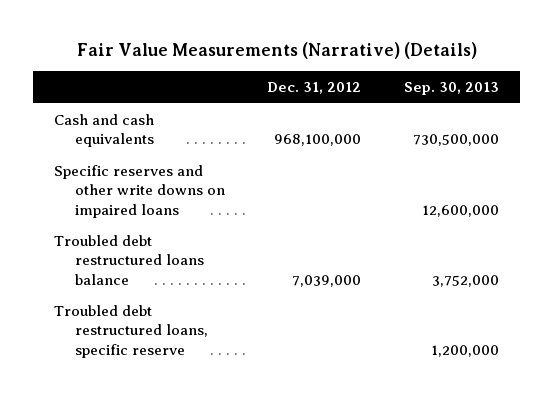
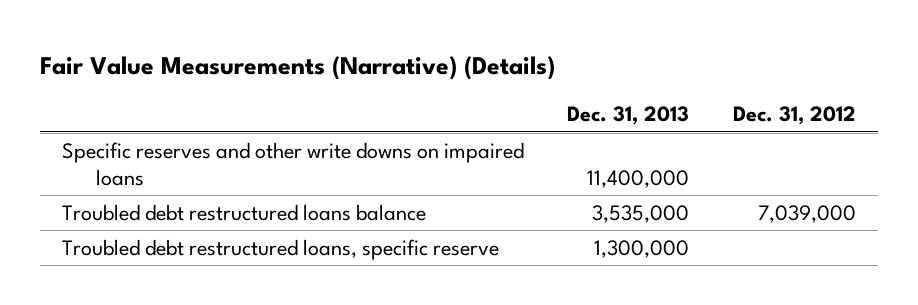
[404,82,500,96] Sep. 30, 2013 -> none
none -> [567,106,690,126] Dec. 31, 2013
[54,113,155,148] Cash and cash equivalents -> none

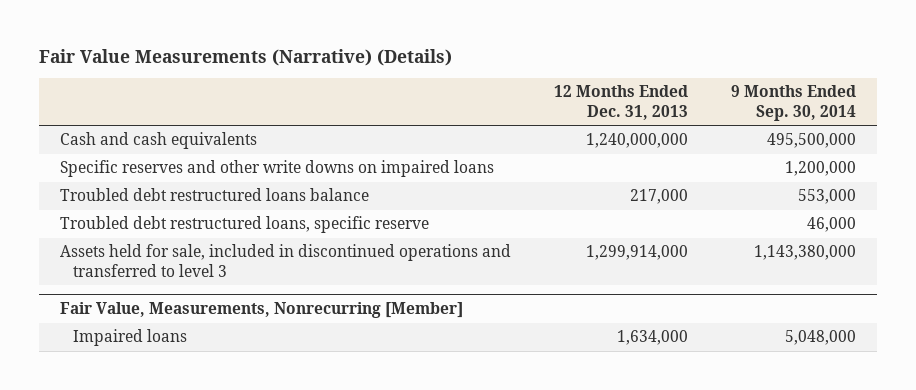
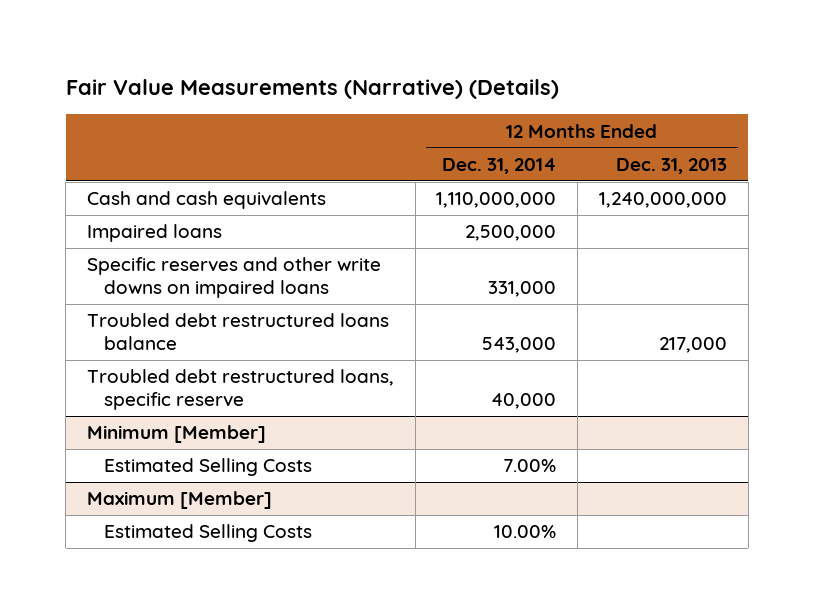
[730,85,856,121] 9 Months Ended Sep. 30, 2014 -> none
none -> [442,157,557,174] Dec. 31, 2014
none -> [86,224,222,243] Impaired loans
[60,244,512,278] Assets held for sale, included in discontinued operations and transferred to level 3 -> none
[60,302,464,319] Fair Value, Measurements, Nonrecurring [Member] -> none
[73,329,188,347] Impaired loans -> none
none -> [86,425,266,444] Minimum [Member]
none -> [104,458,313,477] Estimated Selling Costs
none -> [86,491,272,510] Maximum [Member]
none -> [104,524,313,543] Estimated Selling Costs

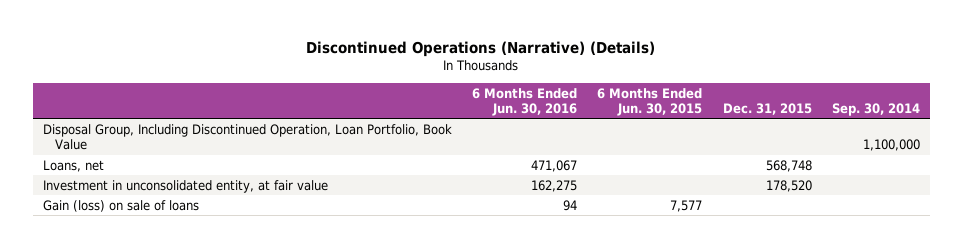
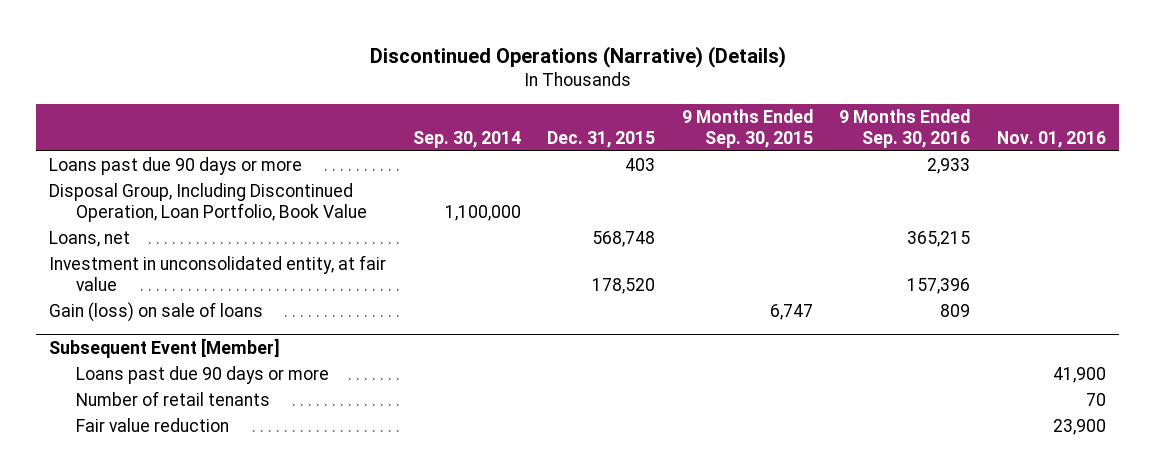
[472,87,578,116] 6 Months Ended Jun. 30, 2016 -> none
[597,87,703,116] 6 Months Ended Jun. 30, 2015 -> none
none -> [681,108,813,148] 9 Months Ended Sep. 30, 2015
none -> [839,108,971,148] 9 Months Ended Sep. 30, 2016
none -> [996,130,1106,148] Nov. 01, 2016
none -> [49,157,303,176] Loans past due 90 days or more
none -> [49,337,281,358] Subsequent Event [Member]
none -> [76,366,330,385] Loans past due 90 days or more
none -> [76,391,271,407] Number of retail tenants
none -> [76,418,230,433] Fair value reduction

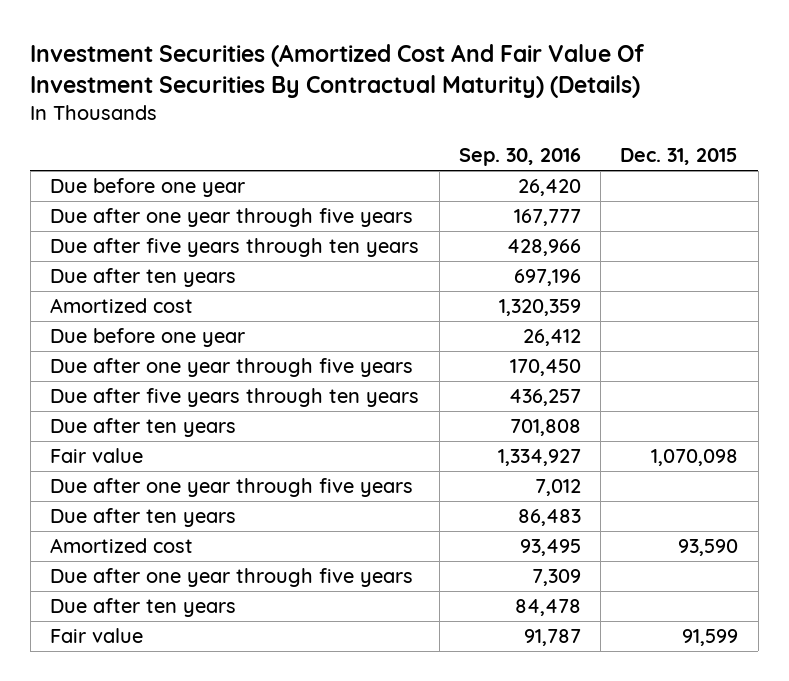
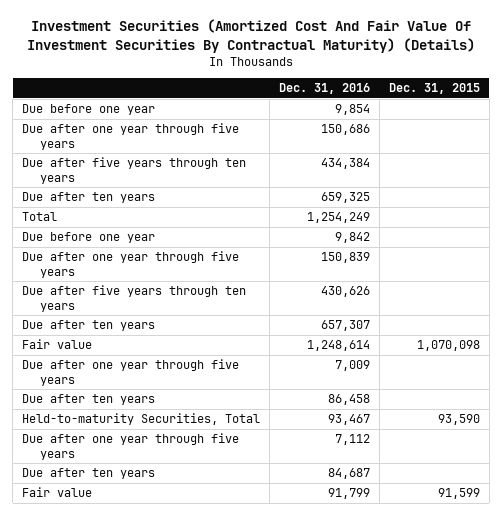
[458,148,581,167] Sep. 30, 2016 -> none
none -> [279,83,371,95] Dec. 31, 2016
[50,298,194,314] Amortized cost -> [22,212,58,222] Total
[50,538,194,554] Amortized cost -> [22,413,261,426] Held-to-maturity Securities, Total

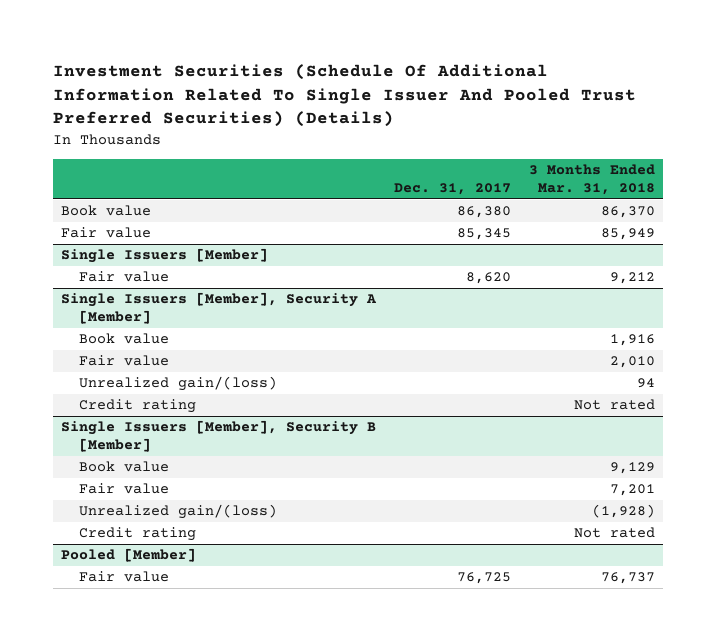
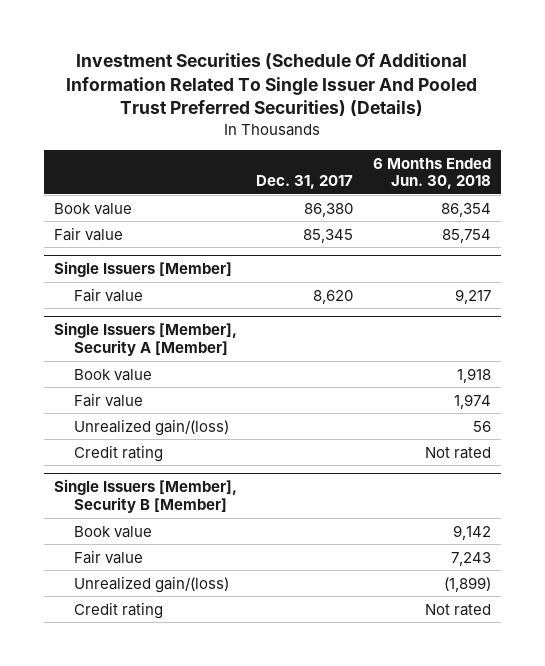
[528,164,655,196] 3 Months Ended Mar. 31, 2018 -> none
none -> [373,157,492,190] 6 Months Ended Jun. 30, 2018
[61,548,197,563] Pooled [Member] -> none
[79,571,170,583] Fair value -> none

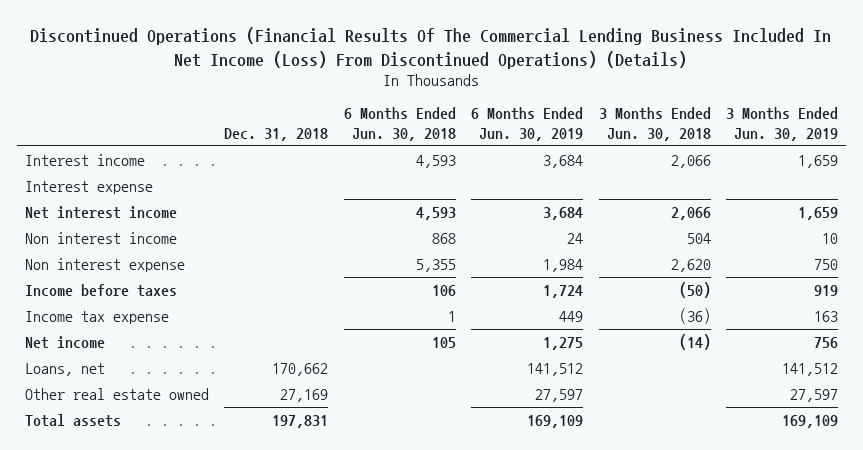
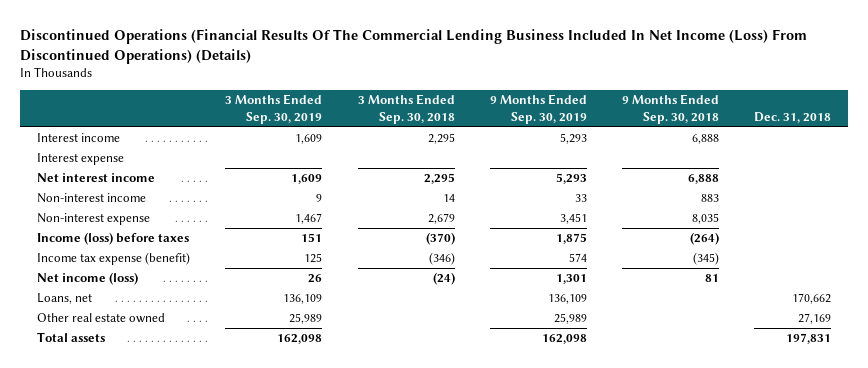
[343,107,456,141] 6 Months Ended Jun. 30, 2018 -> none
[471,107,584,141] 6 Months Ended Jun. 30, 2019 -> none
[598,107,711,141] 3 Months Ended Jun. 30, 2018 -> none
[725,107,838,141] 3 Months Ended Jun. 30, 2019 -> none
none -> [225,93,323,124] 3 Months Ended Sep. 30, 2019
none -> [357,93,455,124] 3 Months Ended Sep. 30, 2018
none -> [489,93,587,124] 9 Months Ended Sep. 30, 2019
none -> [621,93,719,124] 9 Months Ended Sep. 30, 2018
[24,231,177,244] Non interest income -> [37,193,147,204] Non-interest income
[24,257,185,272] Non interest expense -> [37,213,151,226] Non-interest expense
[24,283,177,297] Income before taxes -> [37,232,190,246] Income (loss) before taxes
[24,310,169,324] Income tax expense -> [37,252,191,266] Income tax expense (benefit)
[24,335,105,349] Net income -> [37,272,139,286] Net income (loss)

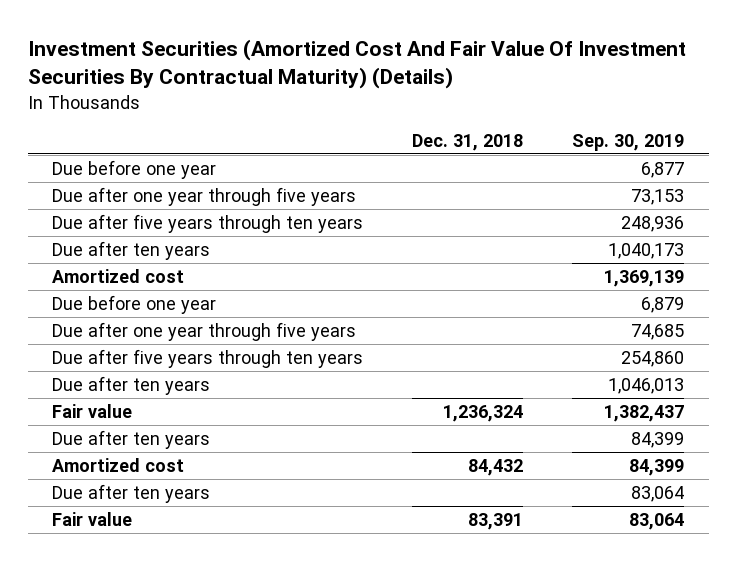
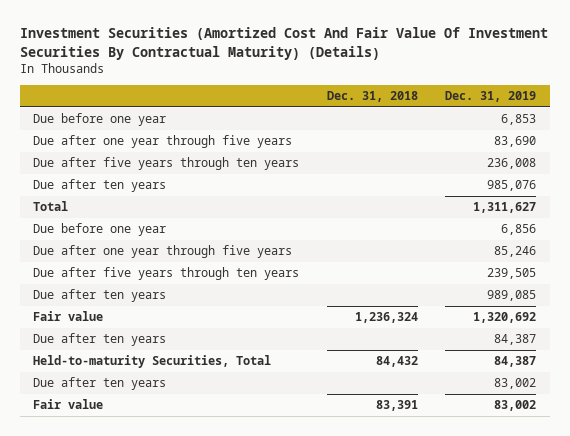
[572,133,685,151] Sep. 30, 2019 -> none
none -> [445,91,537,103] Dec. 31, 2019
[52,268,185,283] Amortized cost -> [33,201,69,212] Total
[52,457,185,472] Amortized cost -> [33,355,272,369] Held-to-maturity Securities, Total

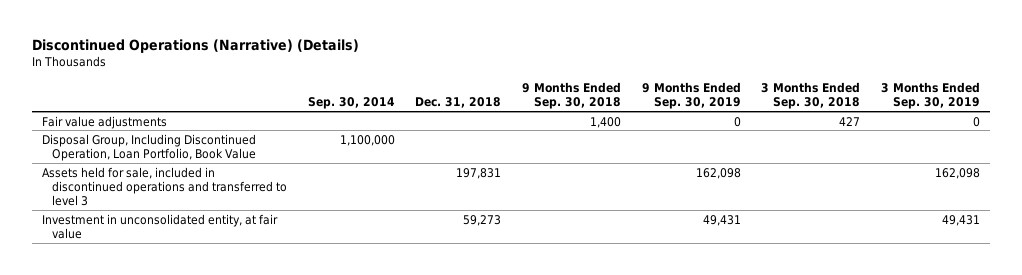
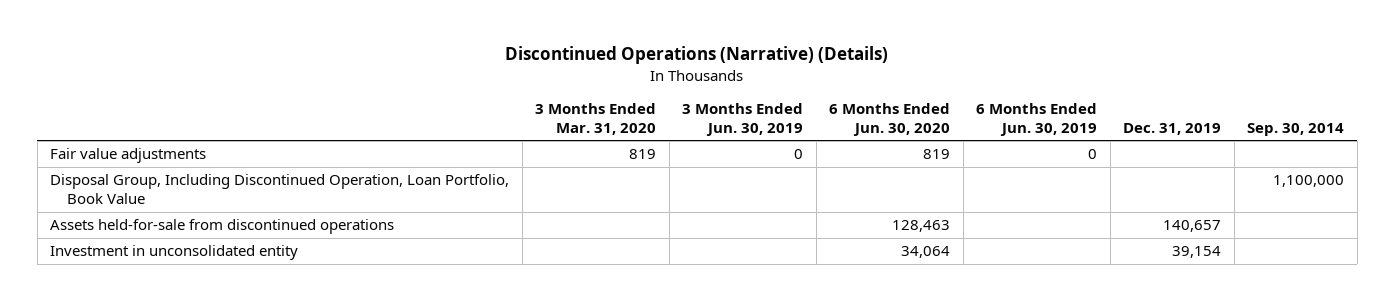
[415,97,502,109] Dec. 31, 2018 -> none
[521,81,621,110] 9 Months Ended Sep. 30, 2018 -> none
[641,81,741,110] 9 Months Ended Sep. 30, 2019 -> none
[761,81,861,110] 3 Months Ended Sep. 30, 2018 -> none
[880,81,980,110] 3 Months Ended Sep. 30, 2019 -> none
none -> [535,102,657,135] 3 Months Ended Mar. 31, 2020
none -> [682,102,804,136] 3 Months Ended Jun. 30, 2019
none -> [829,102,951,136] 6 Months Ended Jun. 30, 2020
none -> [976,102,1098,136] 6 Months Ended Jun. 30, 2019
none -> [1123,122,1222,135] Dec. 31, 2019
[42,166,288,207] Assets held for sale, included in discontinued operations and transferred to level 3 -> [50,219,395,235] Assets held-for-sale from discontinued operations
[42,213,279,239] Investment in unconsolidated entity, at fair value -> [50,245,299,261] Investment in unconsolidated entity

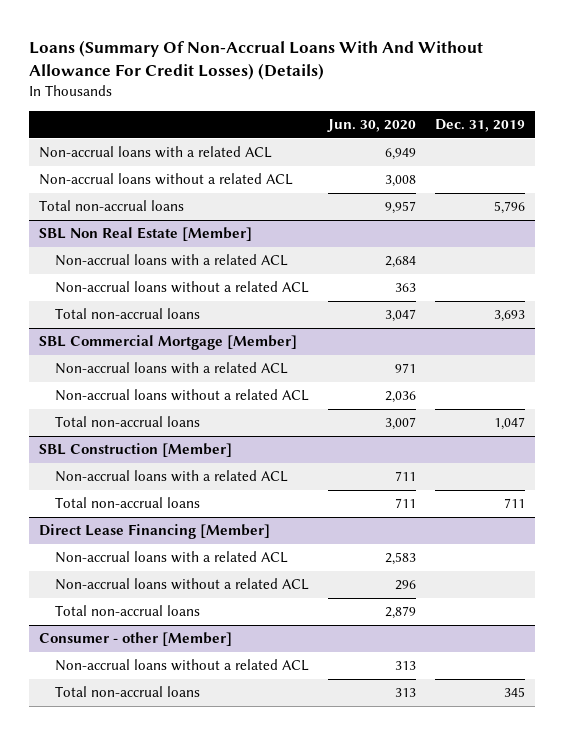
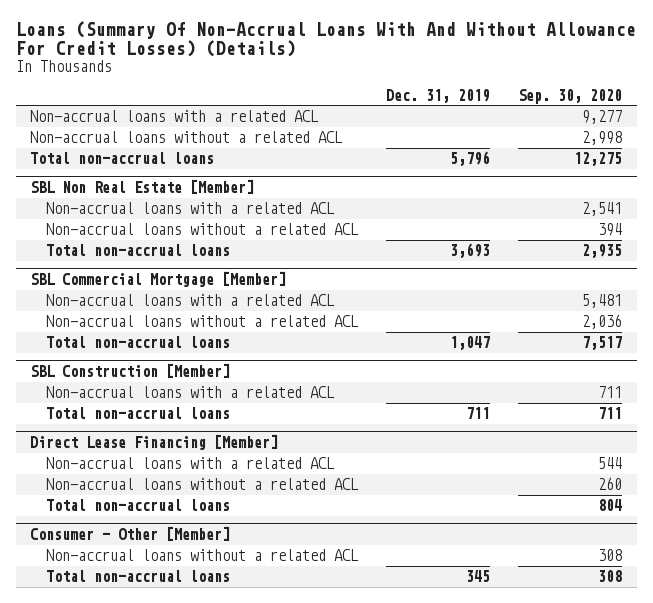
[327,119,417,133] Jun. 30, 2020 -> none
none -> [518,88,623,104] Sep. 30, 2020
[38,632,232,647] Consumer - other [Member] -> [30,526,231,542] Consumer - Other [Member]

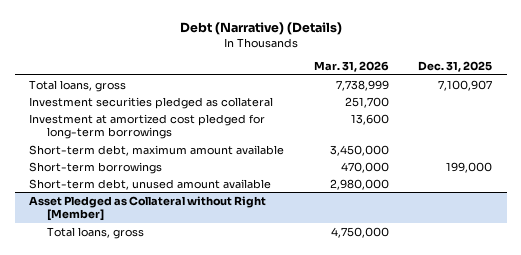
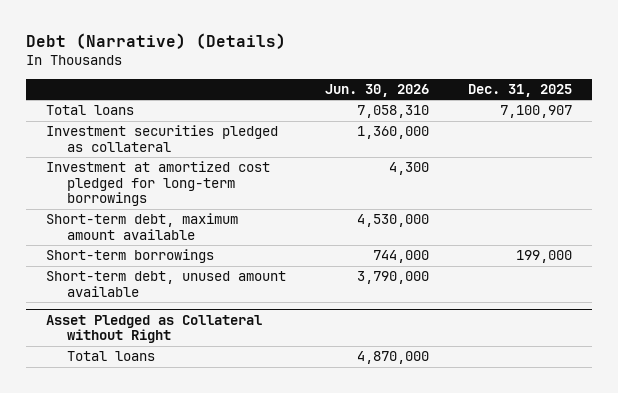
[313,61,389,73] Mar. 31, 2026 -> none
none -> [325,84,430,98] Jun. 30, 2026
[29,79,127,92] Total loans, gross -> [46,105,135,116] Total loans
[29,195,267,222] Asset Pledged as Collateral without Right [Member] -> [46,314,263,344] Asset Pledged as Collateral without Right
[46,226,144,239] Total loans, gross -> [67,351,156,362] Total loans

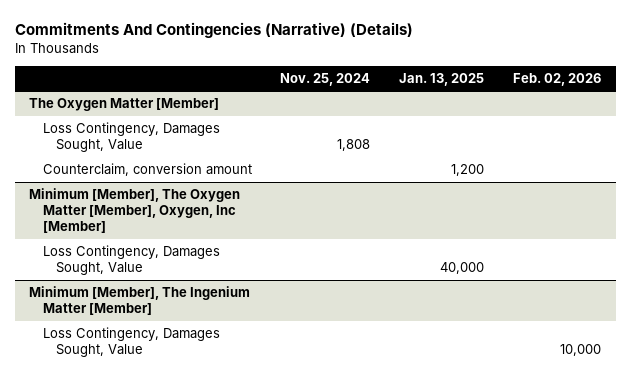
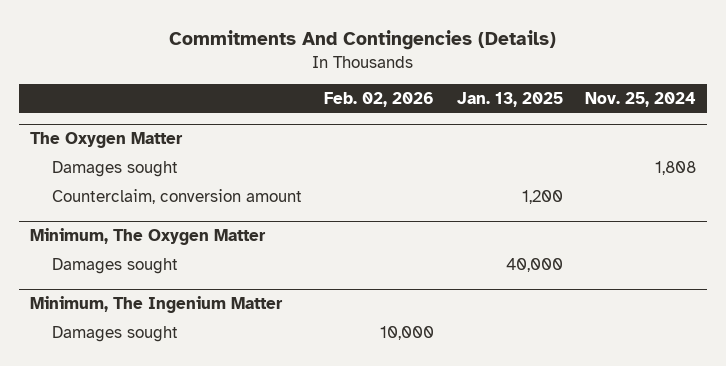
[14,21,413,38] Commitments And Contingencies (Narrative) (Details) -> [169,30,557,51] Commitments And Contingencies (Details)
[29,98,220,112] The Oxygen Matter [Member] -> [30,132,184,149] The Oxygen Matter
[42,122,220,153] Loss Contingency, Damages Sought, Value -> [51,161,178,178] Damages sought
[29,188,241,233] Minimum [Member], The Oxygen Matter [Member], Oxygen, Inc [Member] -> [30,228,267,246] Minimum, The Oxygen Matter
[42,245,220,276] Loss Contingency, Damages Sought, Value -> [51,258,178,275] Damages sought
[29,286,251,316] Minimum [Member], The Ingenium Matter [Member] -> [30,296,284,314] Minimum, The Ingenium Matter
[42,327,220,358] Loss Contingency, Damages Sought, Value -> [51,326,178,343] Damages sought

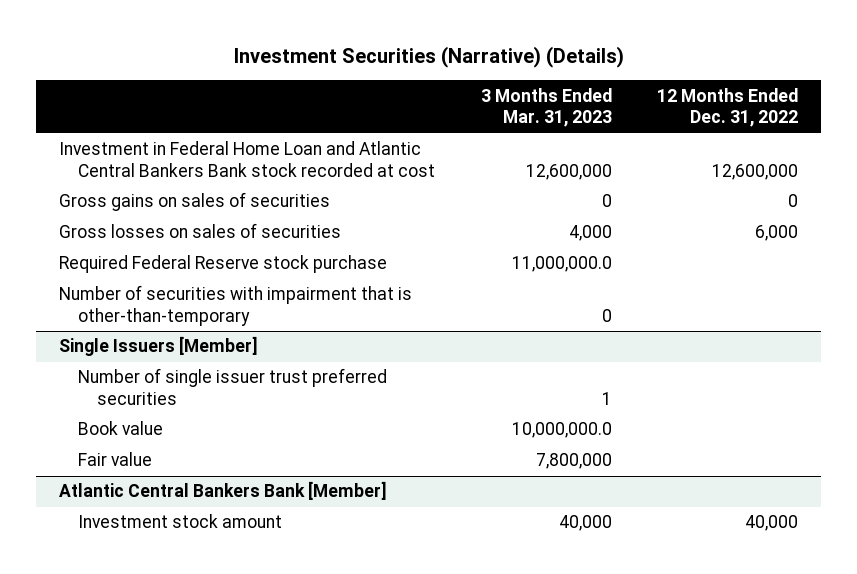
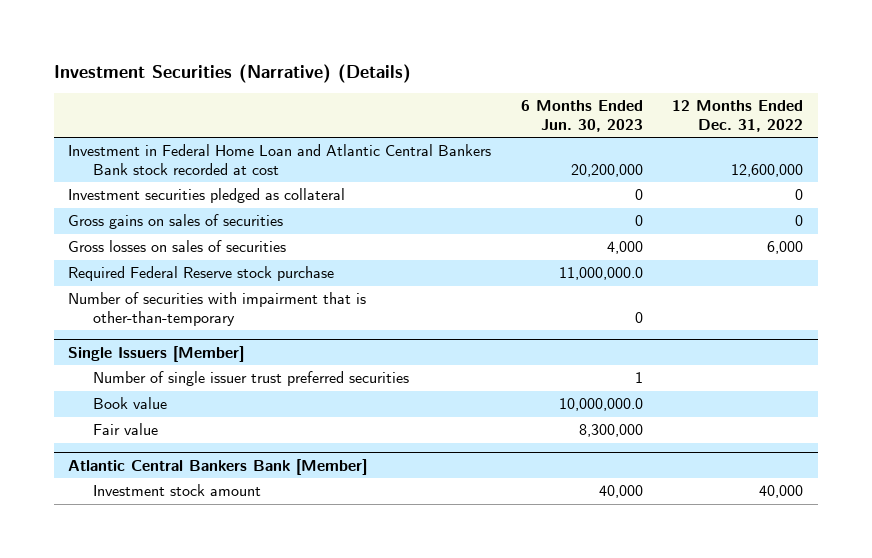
[480,87,612,128] 3 Months Ended Mar. 31, 2023 -> none
none -> [520,100,643,132] 6 Months Ended Jun. 30, 2023
none -> [68,188,346,204] Investment securities pledged as collateral

